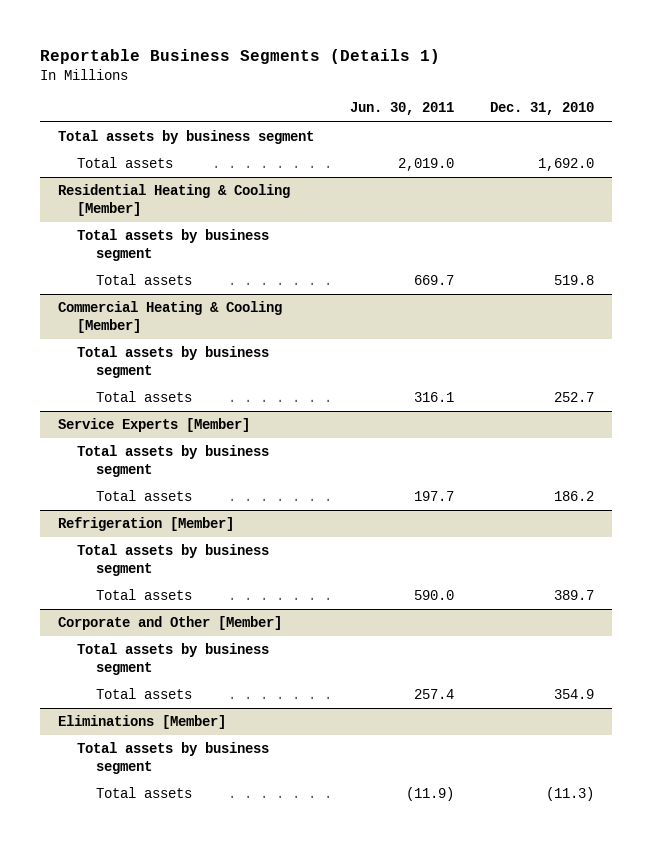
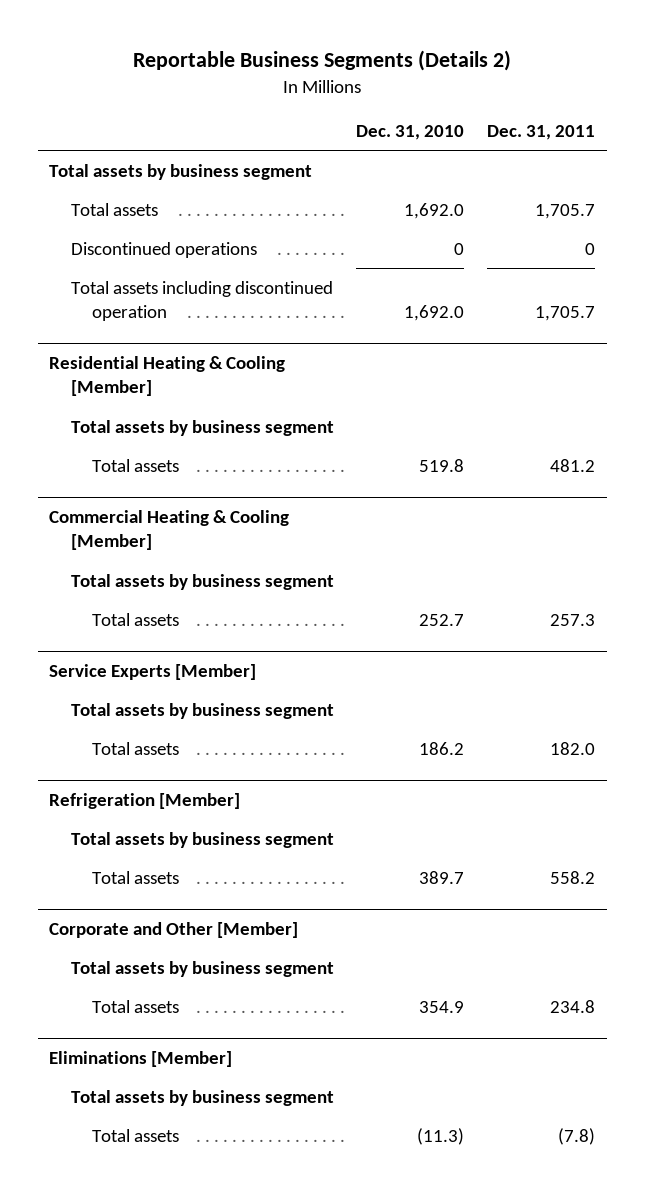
[39,49,440,65] Reportable Business Segments (Details 1) -> [133,50,512,72] Reportable Business Segments (Details 2)
[350,102,455,116] Jun. 30, 2011 -> none
none -> [487,124,596,140] Dec. 31, 2011
none -> [70,241,257,258] Discontinued operations
none -> [70,280,333,321] Total assets including discontinued operation

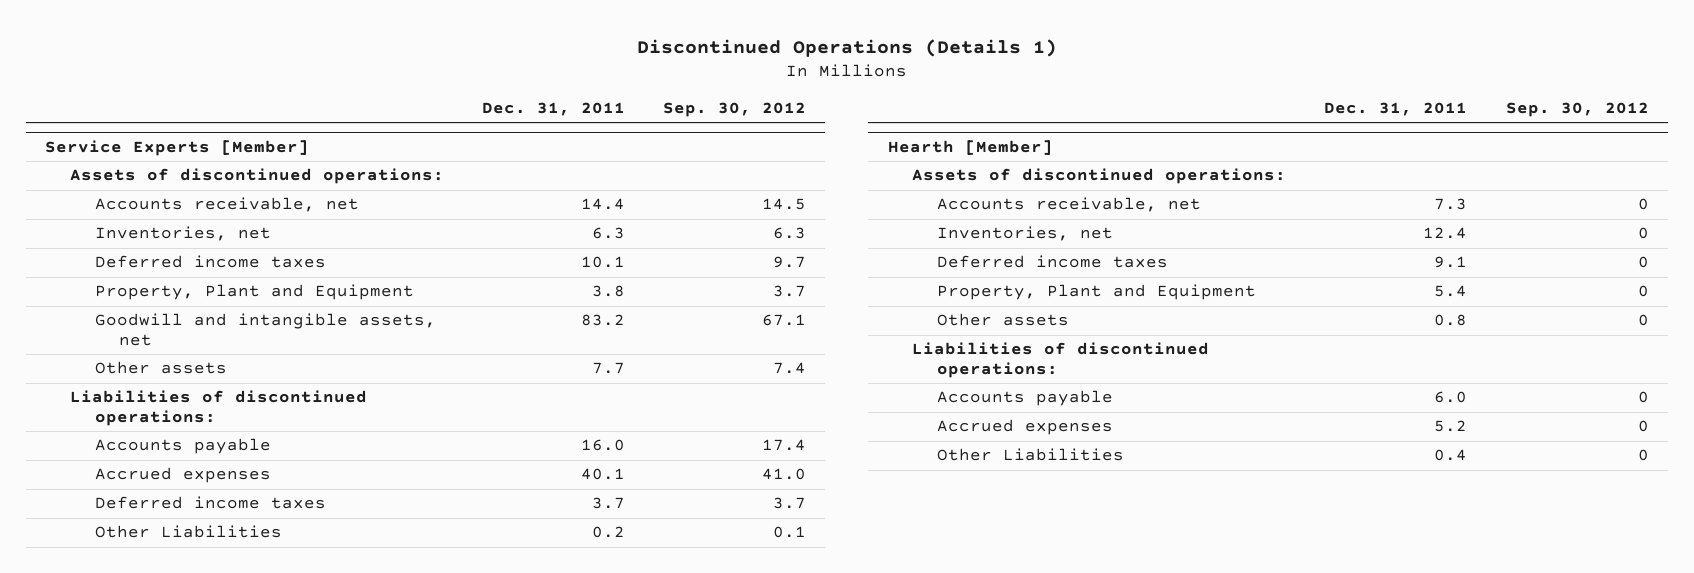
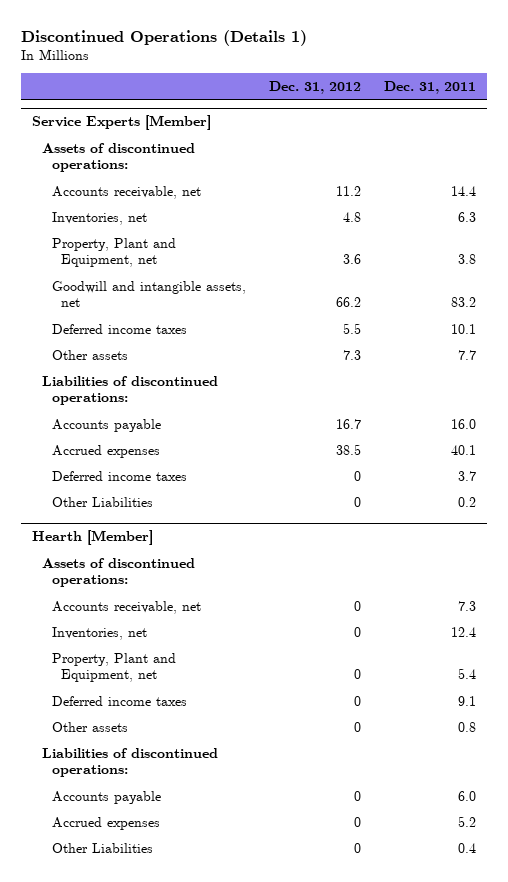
[663,101,807,117] Sep. 30, 2012 -> none
none -> [268,80,361,94] Dec. 31, 2012
[94,284,414,301] Property, Plant and Equipment -> [51,237,176,268] Property, Plant and Equipment, net
[94,255,326,269] Deferred income taxes -> [51,323,187,334] Deferred income taxes
none -> [51,652,176,683] Property, Plant and Equipment, net
[937,284,1257,301] Property, Plant and Equipment -> none

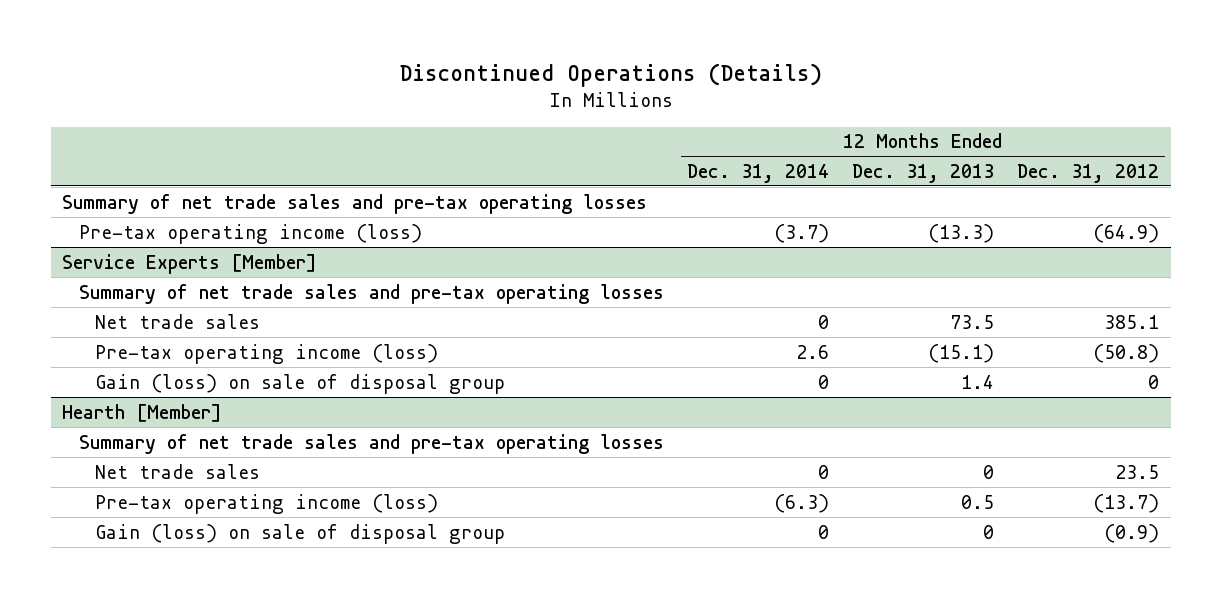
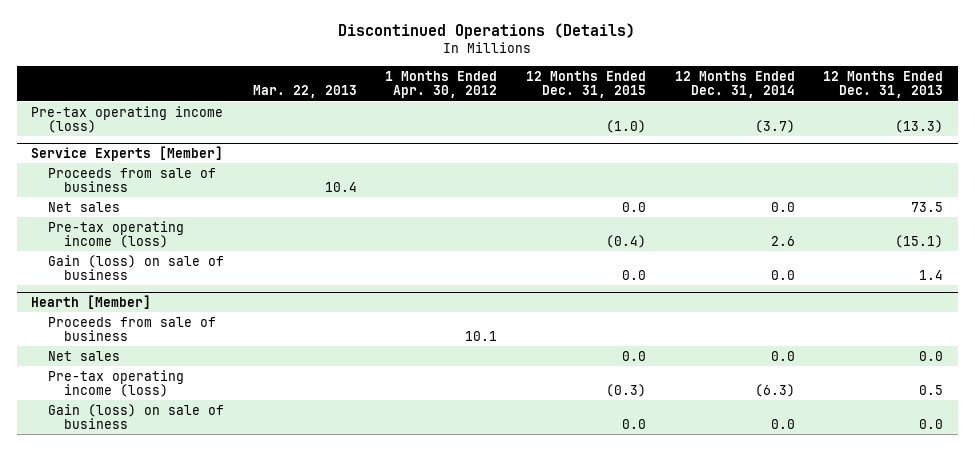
[1017,163,1160,183] Dec. 31, 2012 -> none
none -> [252,85,357,99] Mar. 22, 2013
none -> [385,70,498,99] 1 Months Ended Apr. 30, 2012
none -> [526,70,647,99] 12 Months Ended Dec. 31, 2015
[62,193,648,214] Summary of net trade sales and pre-tax operating losses -> none
[78,283,664,304] Summary of net trade sales and pre-tax operating losses -> none
none -> [47,167,216,193] Proceeds from sale of business
[95,313,261,329] Net trade sales -> [47,201,120,212] Net sales
[817,314,829,329] 0 -> [770,201,795,212] 0.0
[95,373,506,394] Gain (loss) on sale of disposal group -> [47,254,224,281] Gain (loss) on sale of business
[817,374,829,389] 0 -> [770,270,795,281] 0.0
[78,433,664,454] Summary of net trade sales and pre-tax operating losses -> none
none -> [47,316,216,342] Proceeds from sale of business
[95,463,261,479] Net trade sales -> [47,350,120,361] Net sales
[817,464,829,479] 0 -> [770,350,795,361] 0.0
[983,464,995,479] 0 -> [919,350,944,361] 0.0
[95,523,506,544] Gain (loss) on sale of disposal group -> [47,403,224,430] Gain (loss) on sale of business
[817,524,829,539] 0 -> [770,419,795,430] 0.0
[983,524,995,539] 0 -> [919,419,944,430] 0.0

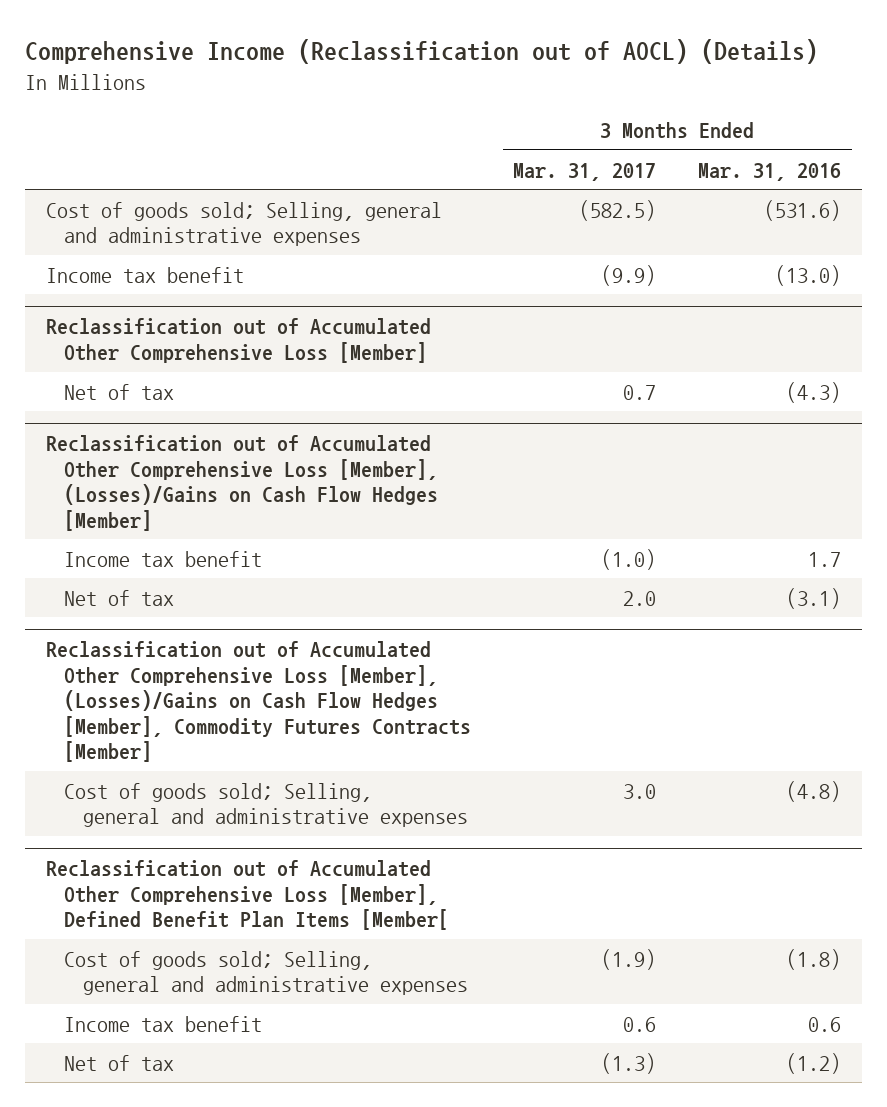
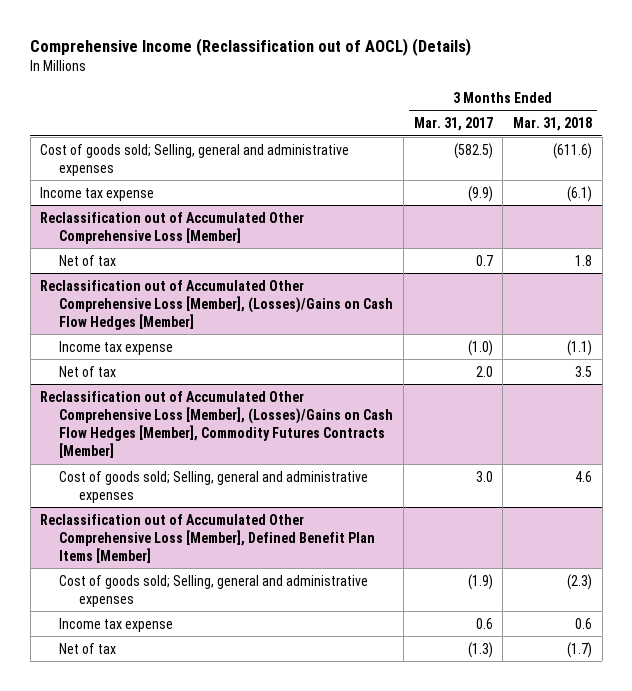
[698,162,842,181] Mar. 31, 2016 -> none
none -> [513,117,593,132] Mar. 31, 2018
[45,266,244,283] Income tax benefit -> [40,186,155,201] Income tax expense
[64,550,263,567] Income tax benefit -> [59,340,174,355] Income tax expense
[45,860,450,931] Reclassification out of Accumulated Other Comprehensive Loss [Member], Defined Benefit Plan Items [Member[ -> [40,513,376,563] Reclassification out of Accumulated Other Comprehensive Loss [Member], Defined Benefit Plan Items [Member]
[64,1015,263,1032] Income tax benefit -> [59,617,174,632] Income tax expense

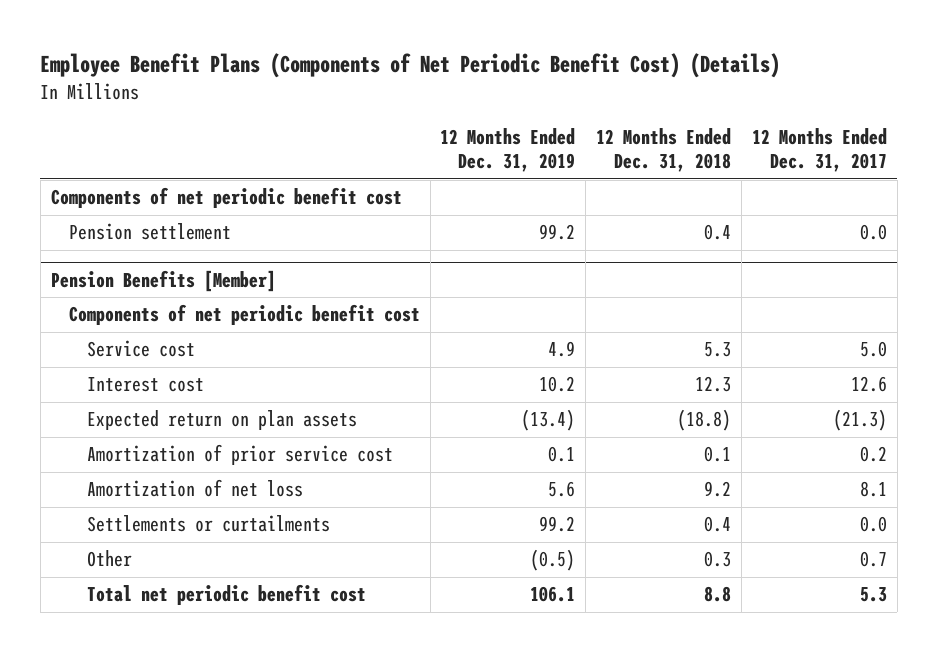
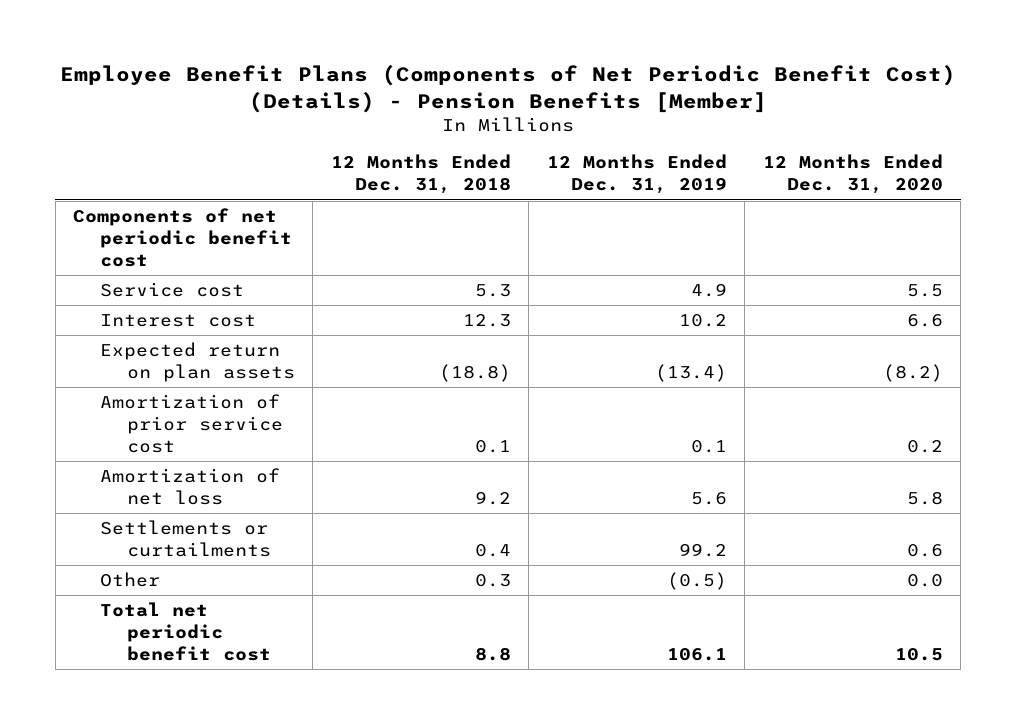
[40,52,781,78] Employee Benefit Plans (Components of Net Periodic Benefit Cost) (Details) -> [59,65,956,113] Employee Benefit Plans (Components of Net Periodic Benefit Cost) (Details) - Pension Benefits [Member]
[751,127,887,173] 12 Months Ended Dec. 31, 2017 -> none
none -> [762,154,943,195] 12 Months Ended Dec. 31, 2020
[68,223,231,241] Pension settlement -> none
[50,269,276,292] Pension Benefits [Member] -> none
[68,304,420,326] Components of net periodic benefit cost -> none

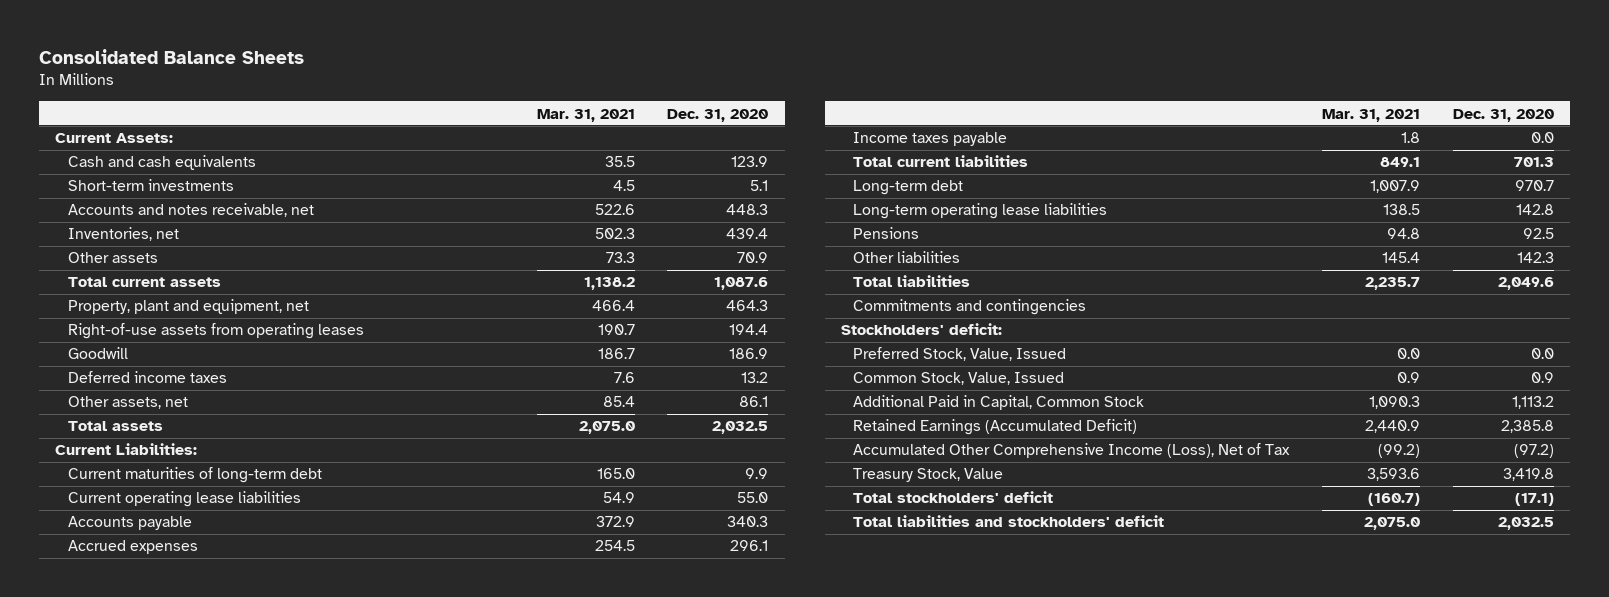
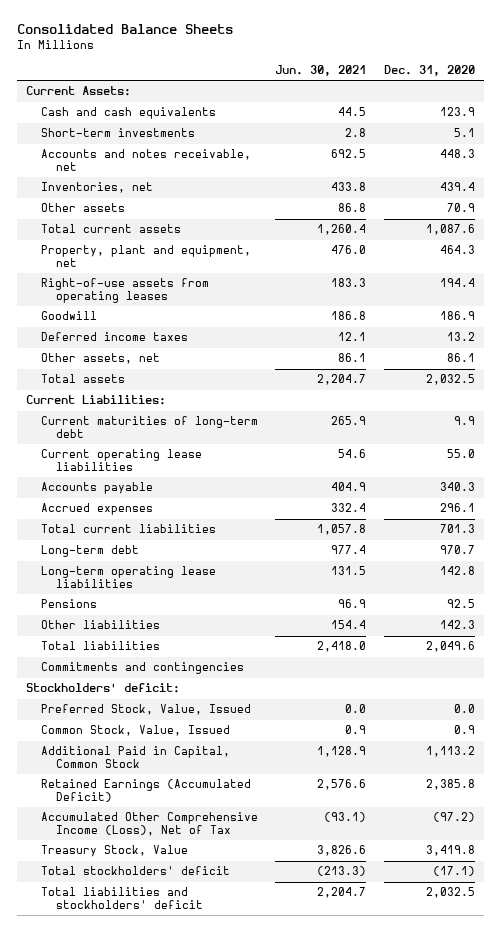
[536,108,635,122] Mar. 31, 2021 -> none
none -> [275,64,367,76] Jun. 30, 2021
[853,132,1008,147] Income taxes payable -> none

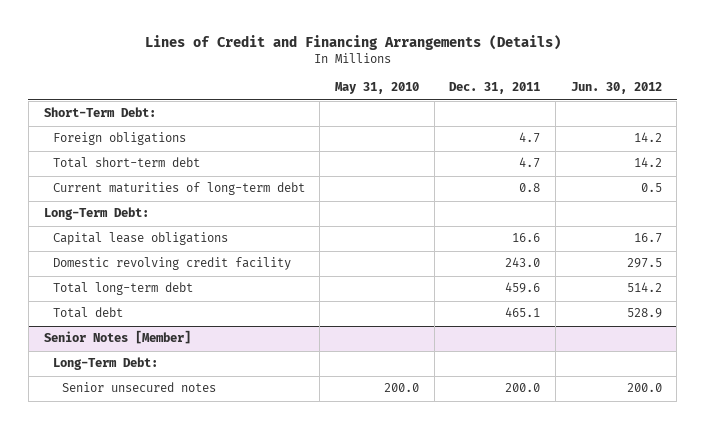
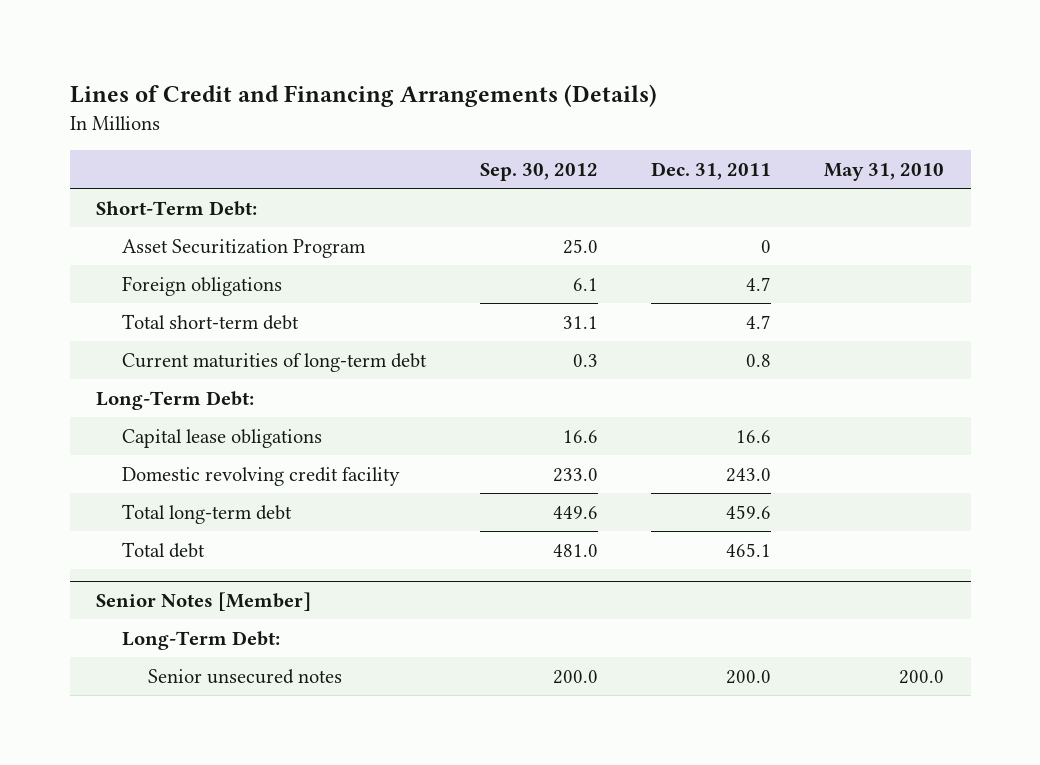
[570,82,662,95] Jun. 30, 2012 -> none
none -> [479,162,598,181] Sep. 30, 2012
none -> [122,238,367,258] Asset Securitization Program

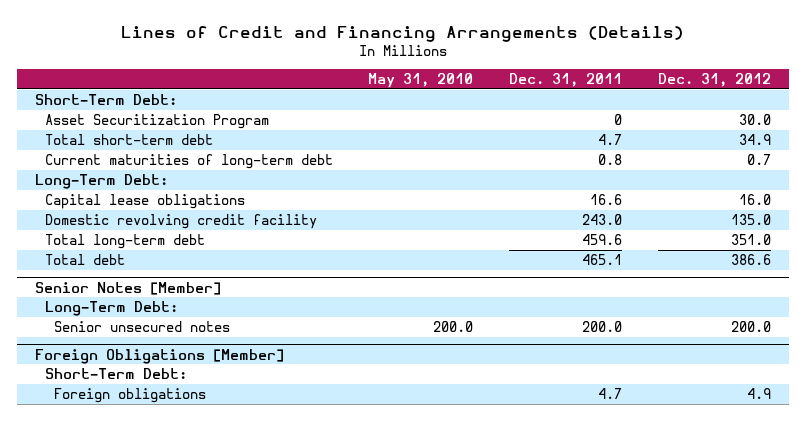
[479,162,598,181] Sep. 30, 2012 -> none
none -> [658,73,772,88] Dec. 31, 2012
[122,275,283,296] Foreign obligations -> none
none -> [34,348,284,364] Foreign Obligations [Member]
none -> [44,367,187,379] Short-Term Debt:
none -> [54,387,207,403] Foreign obligations

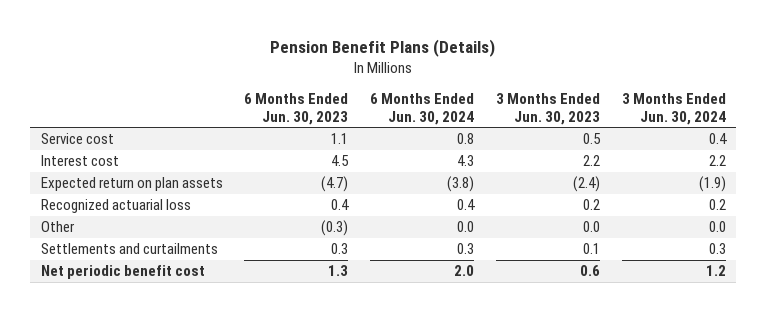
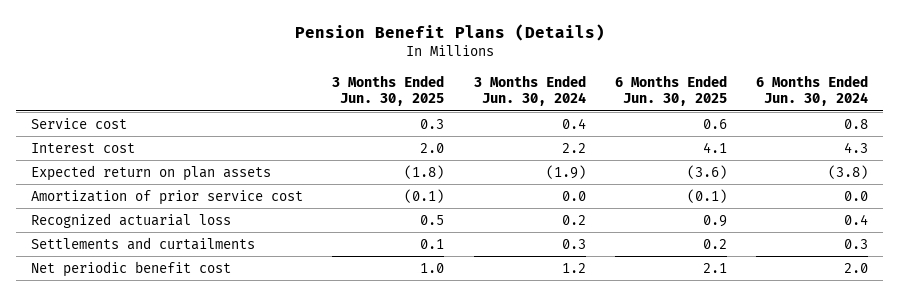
[244,92,349,125] 6 Months Ended Jun. 30, 2023 -> none
[495,92,600,125] 3 Months Ended Jun. 30, 2023 -> none
none -> [332,74,445,107] 3 Months Ended Jun. 30, 2025
none -> [615,74,728,107] 6 Months Ended Jun. 30, 2025
none -> [31,189,304,205] Amortization of prior service cost
[40,221,75,233] Other -> none

